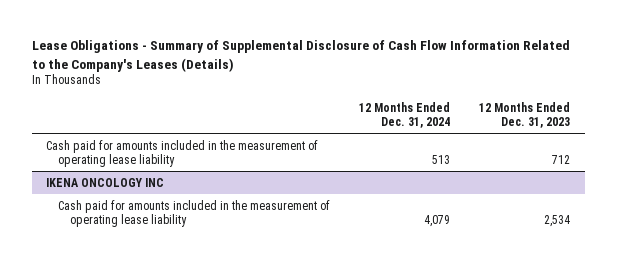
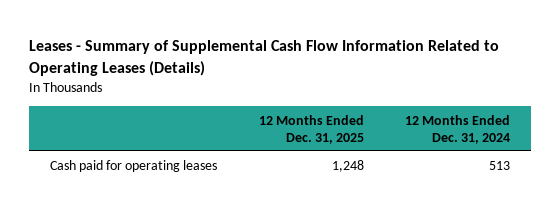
[31,40,570,72] Lease Obligations - Summary of Supplemental Disclosure of Cash Flow Information Related to the Company's Leases (Details) -> [29,40,500,77] Leases - Summary of Supplemental Cash Flow Information Related to Operating Leases (Details)
[479,102,571,128] 12 Months Ended Dec. 31, 2023 -> none
none -> [258,114,364,144] 12 Months Ended Dec. 31, 2025
[46,177,165,187] IKENA ONCOLOGY INC -> none
[58,199,331,227] Cash paid for amounts included in the measurement of operating lease liability -> none
[46,139,319,167] Cash paid for amounts included in the measurement of operating lease liability -> [50,160,218,173] Cash paid for operating leases

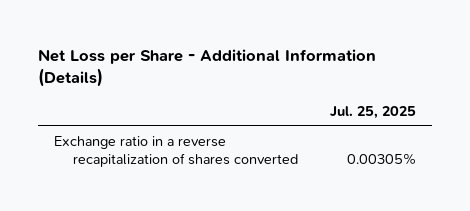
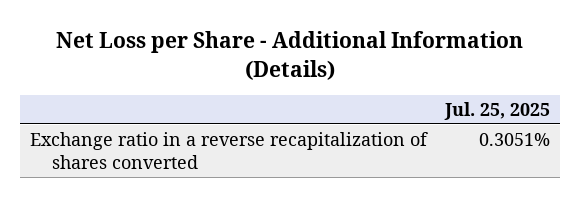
[346,152,416,165] 0.00305% -> [479,133,551,147] 0.3051%

